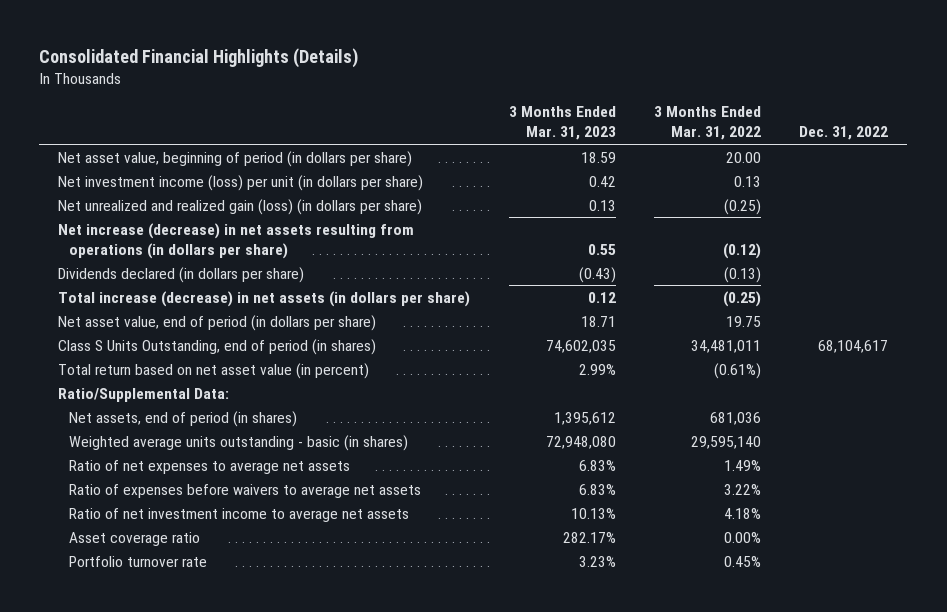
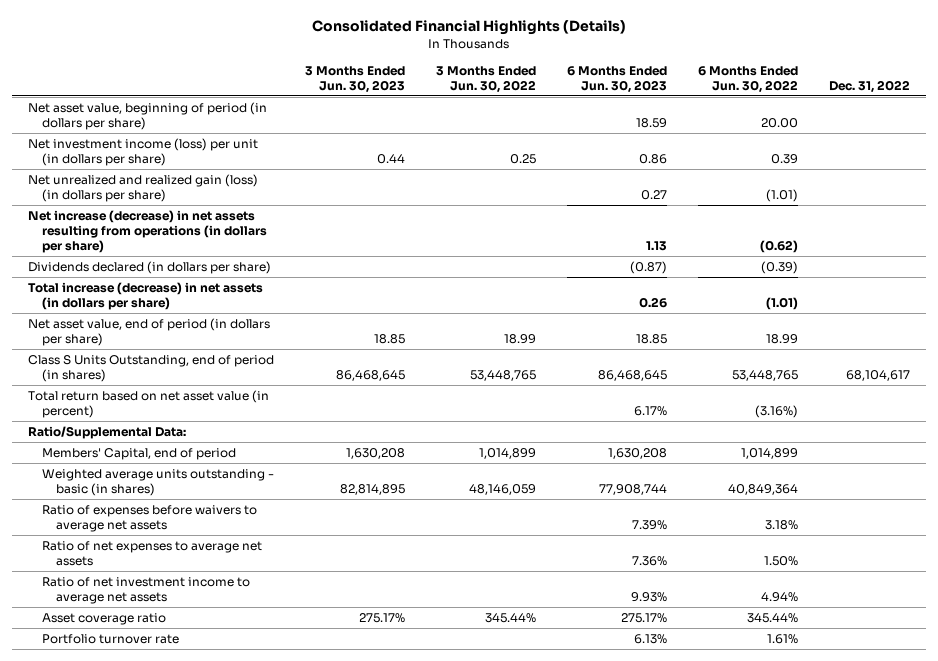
[508,106,616,141] 3 Months Ended Mar. 31, 2023 -> none
[653,106,761,141] 3 Months Ended Mar. 31, 2022 -> none
none -> [305,66,406,93] 3 Months Ended Jun. 30, 2023
none -> [436,66,537,93] 3 Months Ended Jun. 30, 2022
none -> [567,66,668,93] 6 Months Ended Jun. 30, 2023
none -> [698,66,799,93] 6 Months Ended Jun. 30, 2022
[69,410,298,427] Net assets, end of period (in shares) -> [41,448,236,461] Members' Capital, end of period
[69,459,351,474] Ratio of net expenses to average net assets -> [41,541,262,566] Ratio of net expenses to average net assets

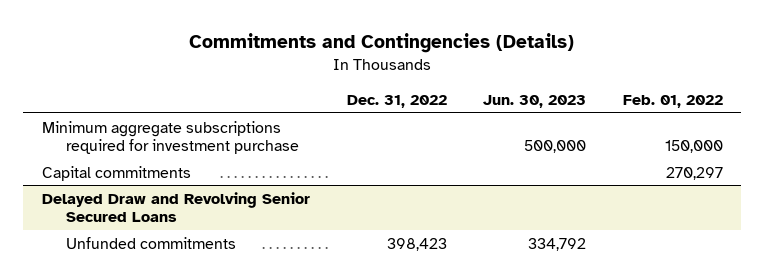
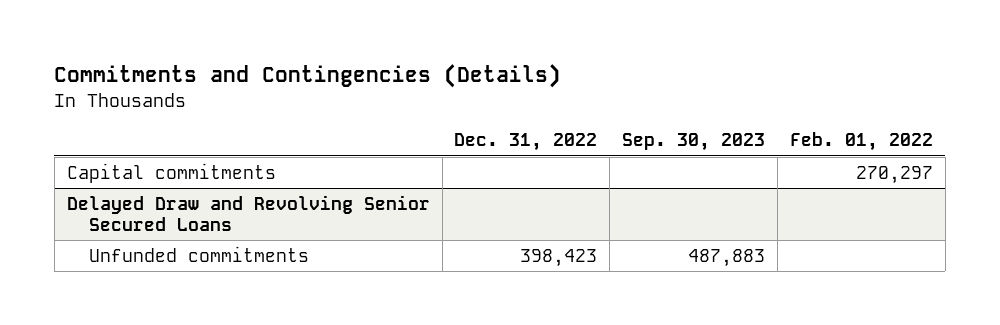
[483,95,587,109] Jun. 30, 2023 -> none
none -> [622,133,766,152] Sep. 30, 2023
[41,120,300,155] Minimum aggregate subscriptions required for investment purchase -> none

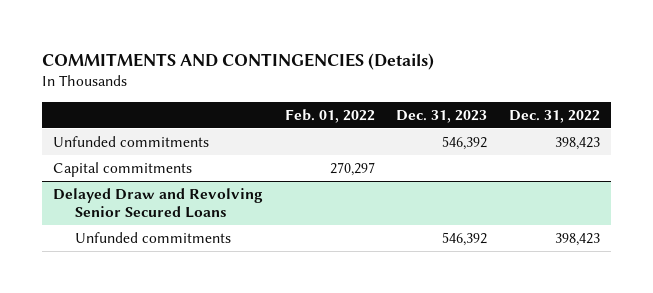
[54,64,562,89] Commitments and Contingencies (Details) -> [41,52,434,70] COMMITMENTS AND CONTINGENCIES (Details)
[622,133,766,152] Sep. 30, 2023 -> none
none -> [396,109,488,123] Dec. 31, 2023
none -> [52,135,209,147] Unfunded commitments

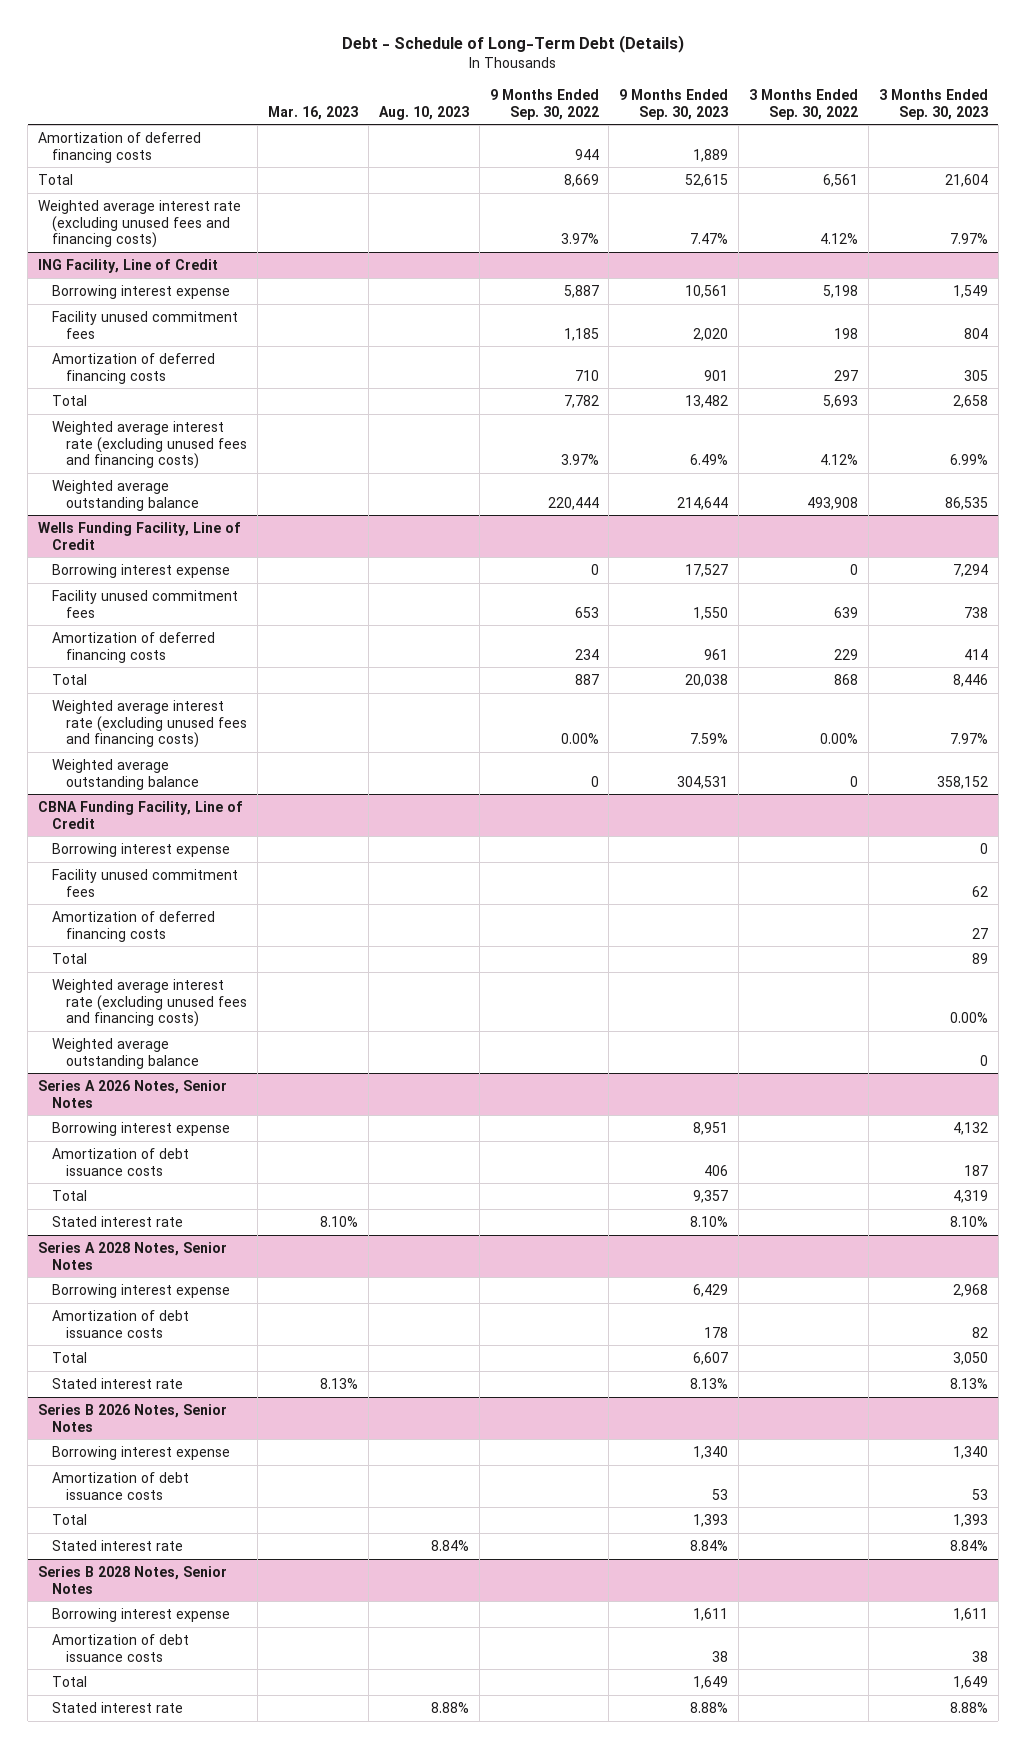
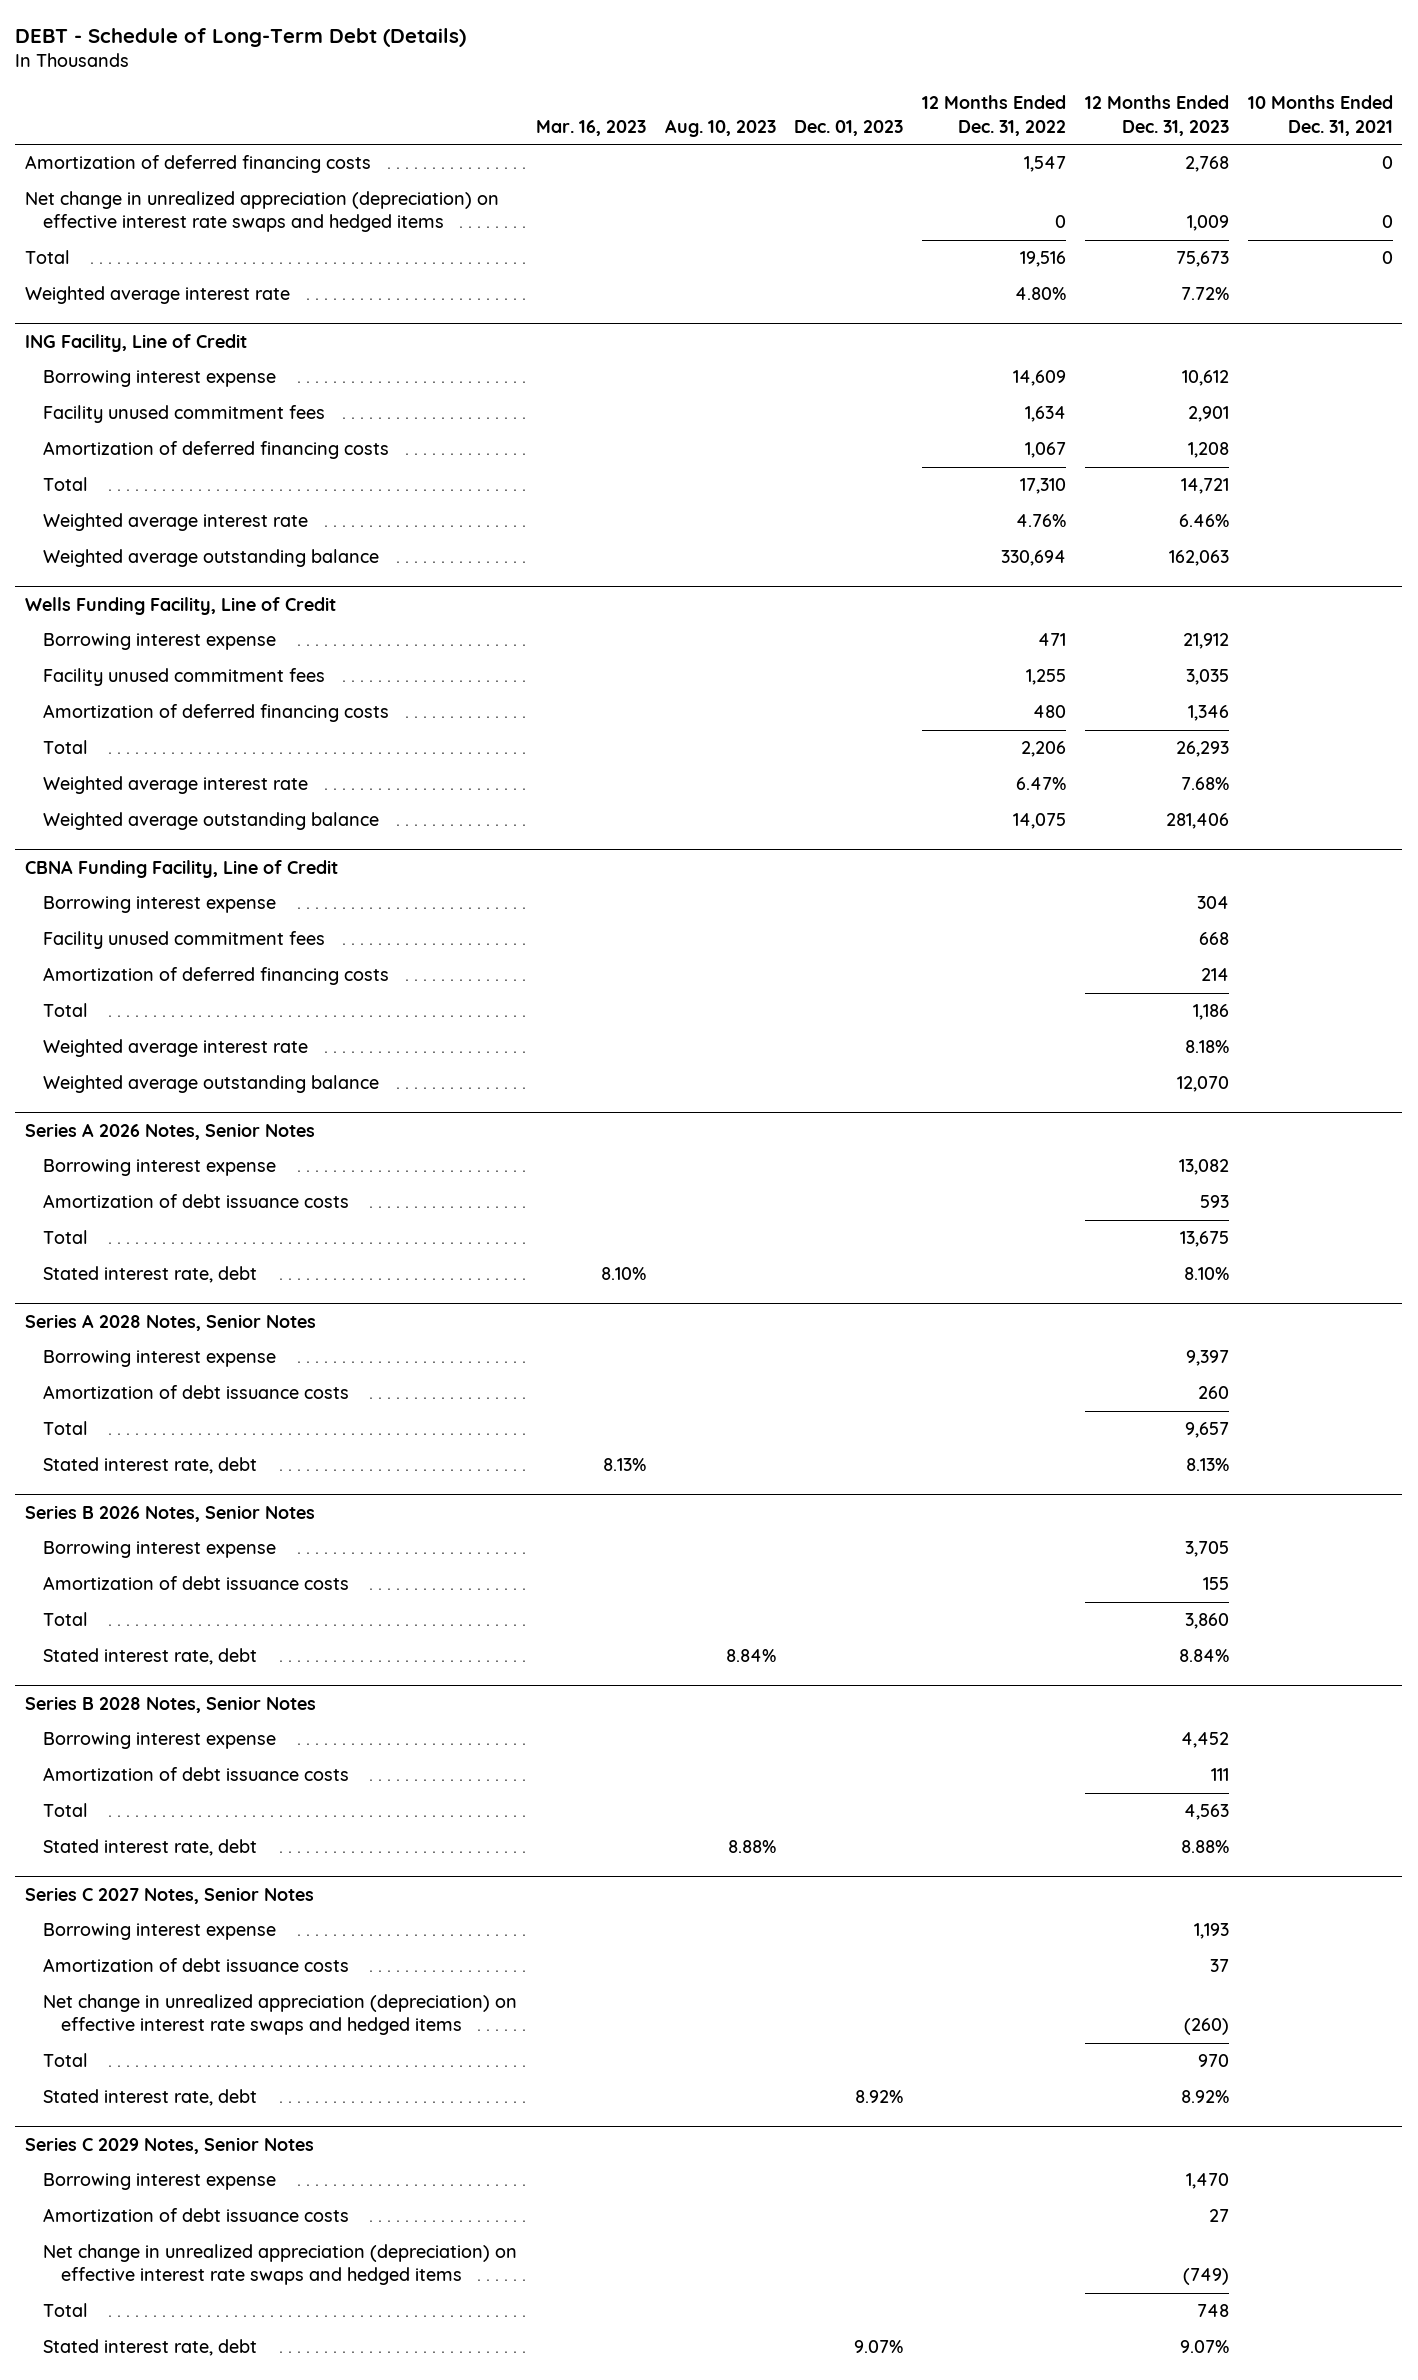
[342,35,685,54] Debt - Schedule of Long-Term Debt (Details) -> [15,28,467,48] DEBT - Schedule of Long-Term Debt (Details)
[489,88,599,120] 9 Months Ended Sep. 30, 2022 -> none
[619,88,729,120] 9 Months Ended Sep. 30, 2023 -> none
[749,88,859,120] 3 Months Ended Sep. 30, 2022 -> none
[878,88,988,120] 3 Months Ended Sep. 30, 2023 -> none
none -> [794,119,904,136] Dec. 01, 2023
none -> [922,95,1067,136] 12 Months Ended Dec. 31, 2022
none -> [1085,95,1230,136] 12 Months Ended Dec. 31, 2023
none -> [1247,95,1393,136] 10 Months Ended Dec. 31, 2021
none -> [24,191,499,233] Net change in unrealized appreciation (depreciation) on effective interest rate swaps and hedged items
[38,199,242,249] Weighted average interest rate (excluding unused fees and financing costs) -> [24,286,290,305] Weighted average interest rate
[52,420,248,470] Weighted average interest rate (excluding unused fees and financing costs) -> [42,513,308,532] Weighted average interest rate
[52,699,248,749] Weighted average interest rate (excluding unused fees and financing costs) -> [42,776,308,795] Weighted average interest rate
[52,978,248,1028] Weighted average interest rate (excluding unused fees and financing costs) -> [42,1039,308,1058] Weighted average interest rate
[52,1215,184,1227] Stated interest rate -> [42,1266,257,1284] Stated interest rate, debt
[52,1377,184,1389] Stated interest rate -> [42,1457,257,1475] Stated interest rate, debt
[52,1539,184,1551] Stated interest rate -> [42,1648,257,1666] Stated interest rate, debt
[52,1701,184,1713] Stated interest rate -> [42,1839,257,1857] Stated interest rate, debt
none -> [24,1886,314,1904] Series C 2027 Notes, Senior Notes
none -> [42,1923,276,1941] Borrowing interest expense
none -> [42,1958,349,1973] Amortization of debt issuance costs
none -> [42,1994,517,2036] Net change in unrealized appreciation (depreciation) on effective interest rate swaps and hedged items
none -> [42,2053,88,2068] Total
none -> [42,2089,257,2107] Stated interest rate, debt
none -> [24,2136,314,2154] Series C 2029 Notes, Senior Notes
none -> [42,2173,276,2191] Borrowing interest expense
none -> [42,2208,349,2223] Amortization of debt issuance costs
none -> [42,2244,517,2286] Net change in unrealized appreciation (depreciation) on effective interest rate swaps and hedged items
none -> [42,2303,88,2318] Total
none -> [42,2339,257,2357] Stated interest rate, debt

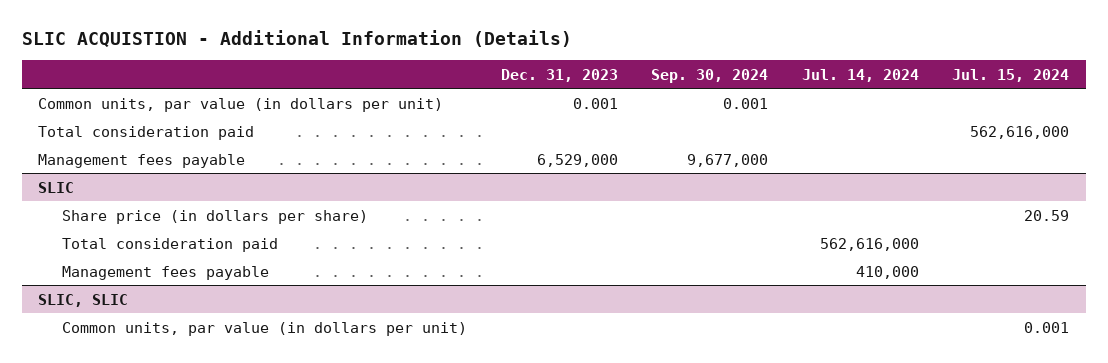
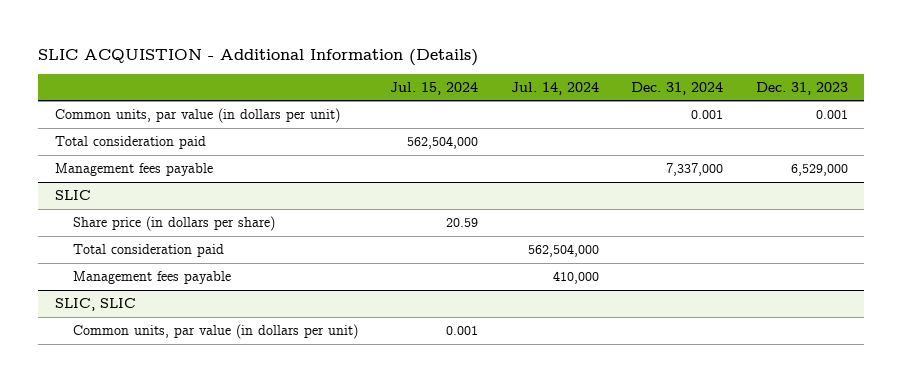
[651,68,769,83] Sep. 30, 2024 -> none
none -> [631,81,724,95] Dec. 31, 2024
[970,125,1070,139] 562,616,000 -> [407,136,479,150] 562,504,000
[819,237,919,251] 562,616,000 -> [527,244,599,258] 562,504,000

